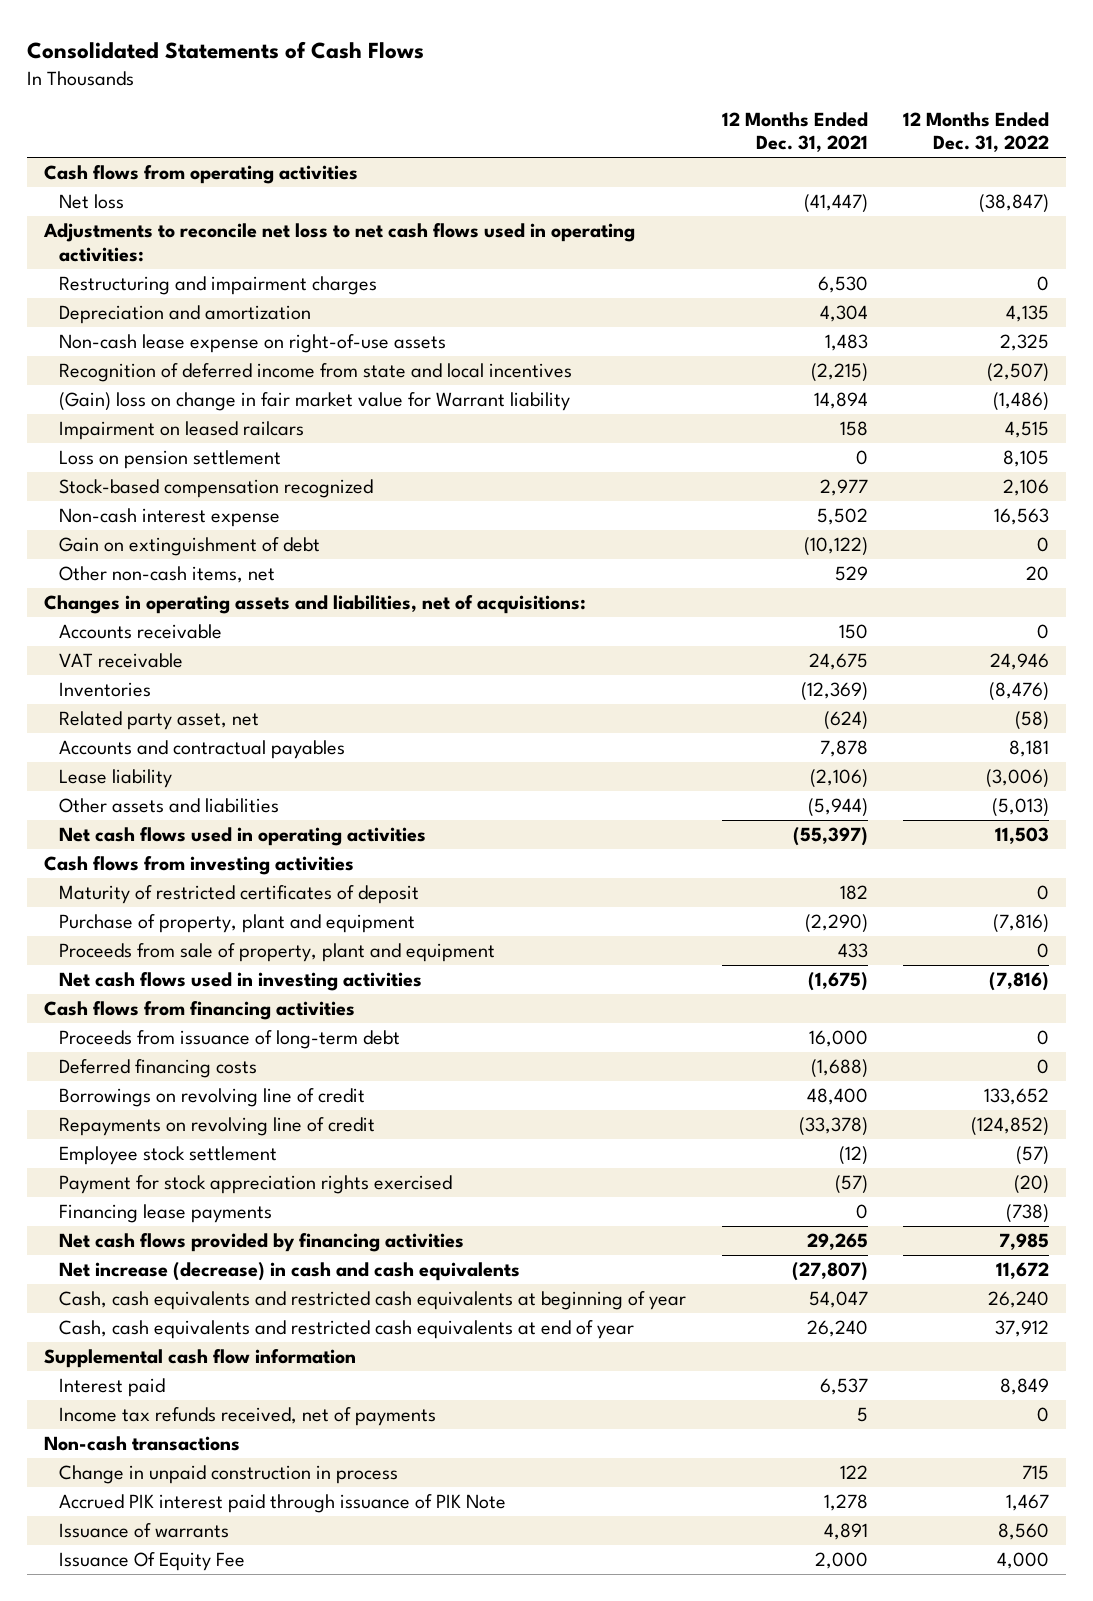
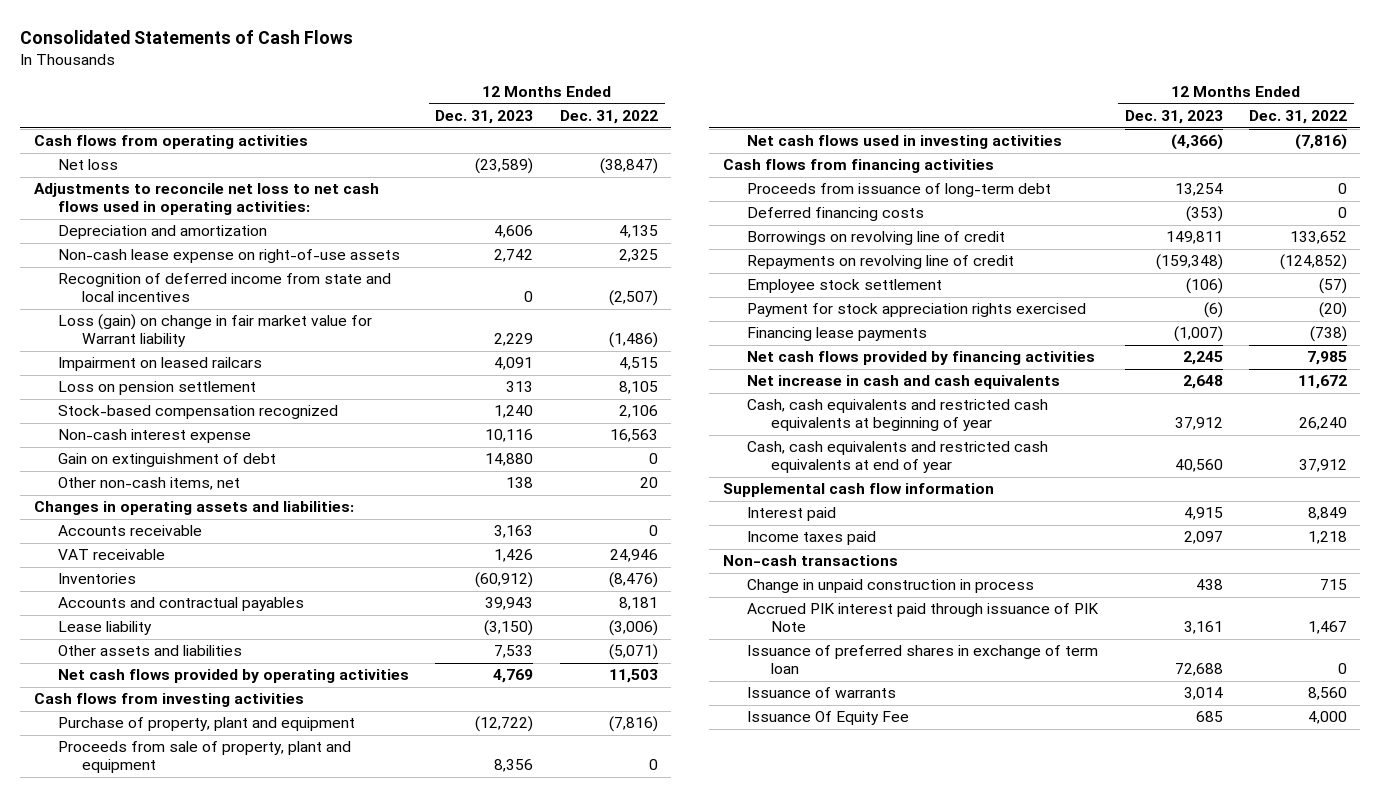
[721,111,868,153] 12 Months Ended Dec. 31, 2021 -> none
none -> [435,110,534,125] Dec. 31, 2023
[59,276,378,296] Restructuring and impairment charges -> none
[59,392,571,412] (Gain) loss on change in fair market value for Warrant liability -> [57,314,372,348] Loss (gain) on change in fair market value for Warrant liability
[44,595,587,615] Changes in operating assets and liabilities, net of acquisitions: -> [33,501,354,516] Changes in operating assets and liabilities:
[59,711,260,731] Related party asset, net -> none
[991,798,1049,818] (5,013) -> [609,644,659,661] (5,071)
[59,827,427,847] Net cash flows used in operating activities -> [57,669,409,684] Net cash flows provided by operating activities
[59,885,420,905] Maturity of restricted certificates of deposit -> none
[59,1262,521,1282] Net increase (decrease) in cash and cash equivalents -> [746,375,1060,390] Net increase in cash and cash equivalents
[59,1407,437,1427] Income tax refunds received, net of payments -> [746,531,876,546] Income taxes paid
[1036,1407,1049,1423] 0 -> [1308,531,1348,545] 1,218
none -> [746,645,1098,675] Issuance of preferred shares in exchange of term loan

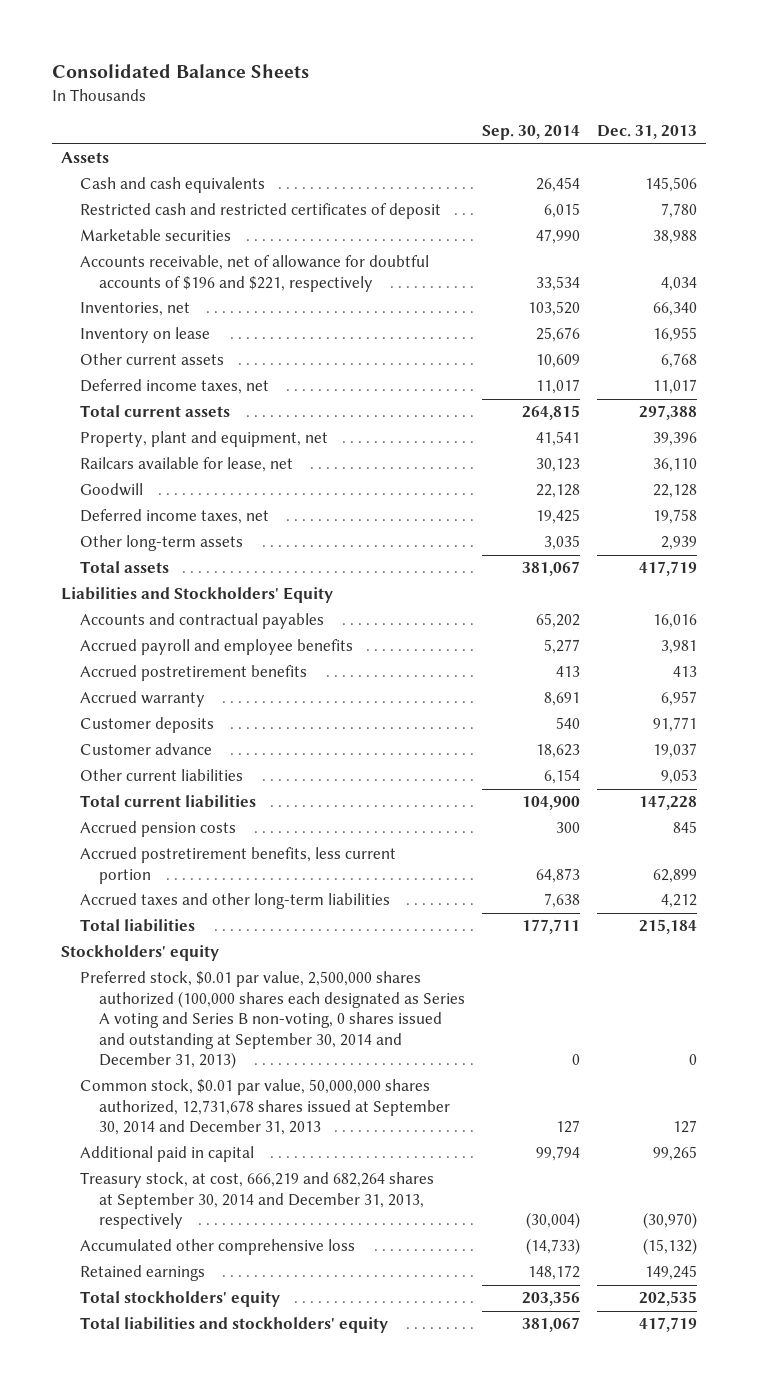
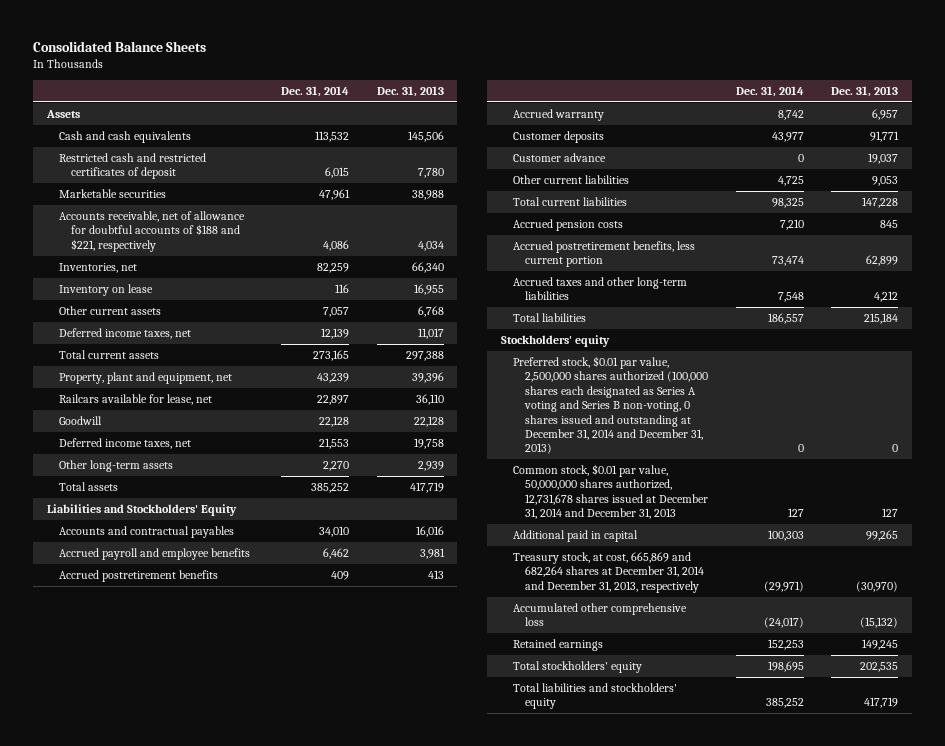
[482,125,581,141] Sep. 30, 2014 -> none
none -> [281,85,350,97] Dec. 31, 2014
[79,255,429,292] Accounts receivable, net of allowance for doubtful accounts of $196 and $221, respectively -> [58,210,245,252] Accounts receivable, net of allowance for doubtful accounts of $188 and $221, respectively
[79,971,466,1070] Preferred stock, $0.01 par value, 2,500,000 shares authorized (100,000 shares each designated as Series A voting and Series B non-voting, 0 shares issued and outstanding at September 30, 2014 and December 31, 2013) -> [513,355,709,455] Preferred stock, $0.01 par value, 2,500,000 shares authorized (100,000 shares each designated as Series A voting and Series B non-voting, 0 shares issued and outstanding at December 31, 2014 and December 31, 2013)
[79,1079,451,1136] Common stock, $0.01 par value, 50,000,000 shares authorized, 12,731,678 shares issued at September 30, 2014 and December 31, 2013 -> [513,463,709,520] Common stock, $0.01 par value, 50,000,000 shares authorized, 12,731,678 shares issued at December 31, 2014 and December 31, 2013
[79,1172,434,1230] Treasury stock, at cost, 666,219 and 682,264 shares at September 30, 2014 and December 31, 2013, respectively -> [513,551,705,593] Treasury stock, at cost, 665,869 and 682,264 shares at December 31, 2014 and December 31, 2013, respectively

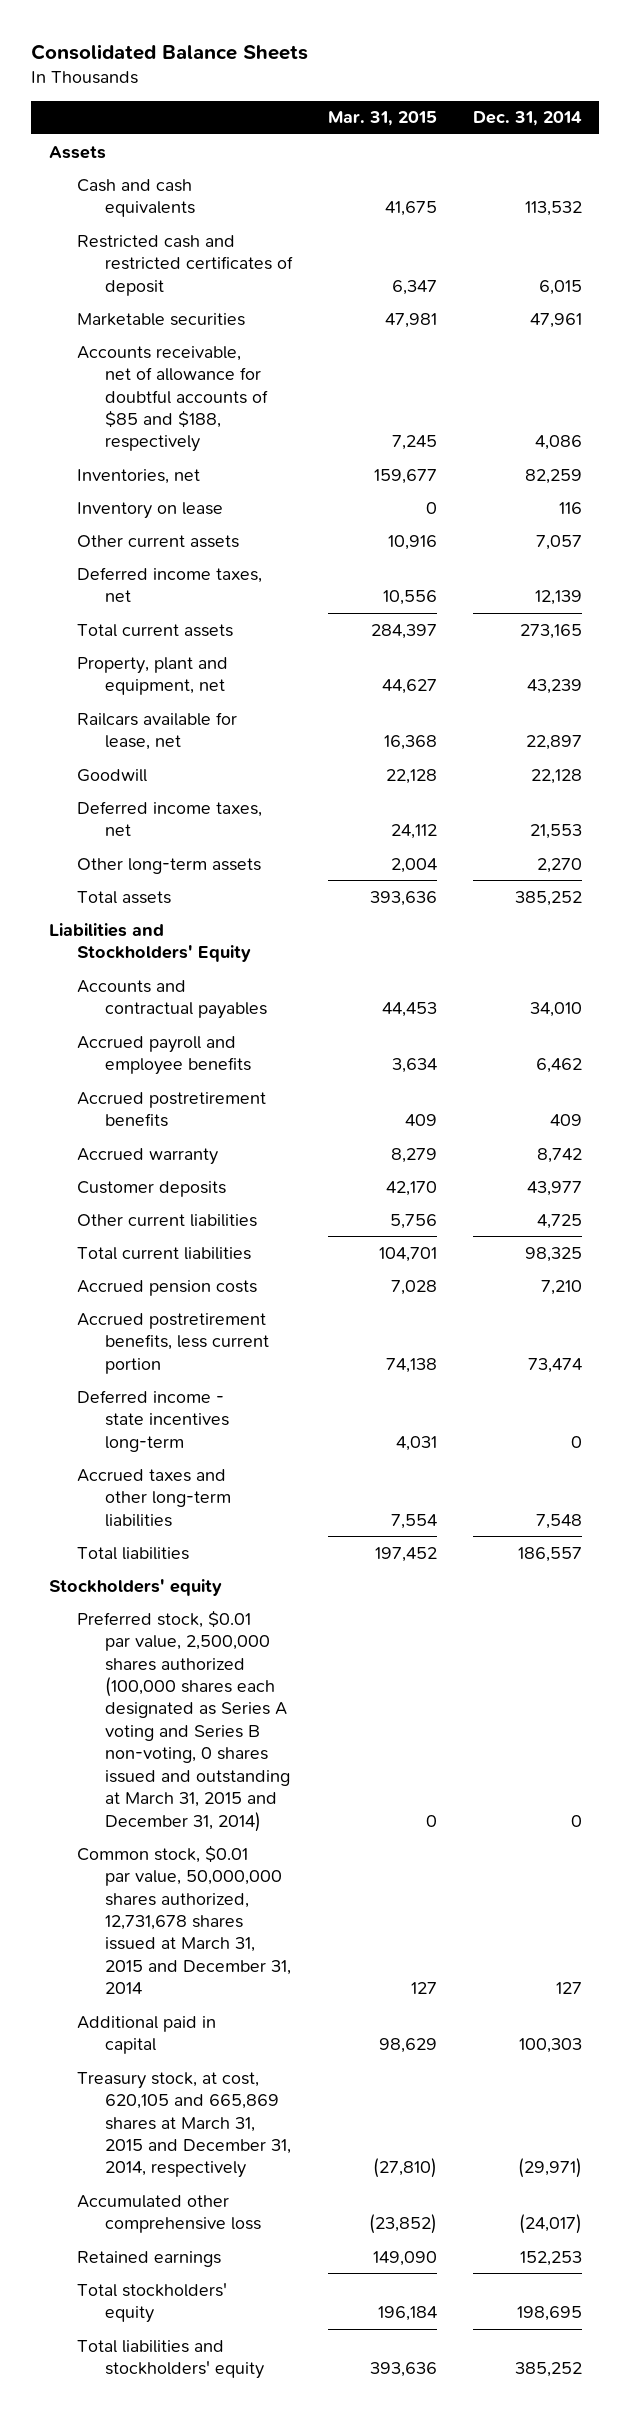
[376,85,444,97] Dec. 31, 2013 -> none
none -> [327,111,437,127] Mar. 31, 2015
[58,210,245,252] Accounts receivable, net of allowance for doubtful accounts of $188 and $221, respectively -> [76,345,269,453] Accounts receivable, net of allowance for doubtful accounts of $85 and $188, respectively
[513,152,607,162] Customer advance -> none
none -> [76,1389,230,1452] Deferred income - state incentives long-term
[513,355,709,455] Preferred stock, $0.01 par value, 2,500,000 shares authorized (100,000 shares each designated as Series A voting and Series B non-voting, 0 shares issued and outstanding at December 31, 2014 and December 31, 2013) -> [76,1609,291,1832] Preferred stock, $0.01 par value, 2,500,000 shares authorized (100,000 shares each designated as Series A voting and Series B non-voting, 0 shares issued and outstanding at March 31, 2015 and December 31, 2014)
[513,463,709,520] Common stock, $0.01 par value, 50,000,000 shares authorized, 12,731,678 shares issued at December 31, 2014 and December 31, 2013 -> [76,1844,292,1995] Common stock, $0.01 par value, 50,000,000 shares authorized, 12,731,678 shares issued at March 31, 2015 and December 31, 2014
[513,551,705,593] Treasury stock, at cost, 665,869 and 682,264 shares at December 31, 2014 and December 31, 2013, respectively -> [76,2071,292,2179] Treasury stock, at cost, 620,105 and 665,869 shares at March 31, 2015 and December 31, 2014, respectively

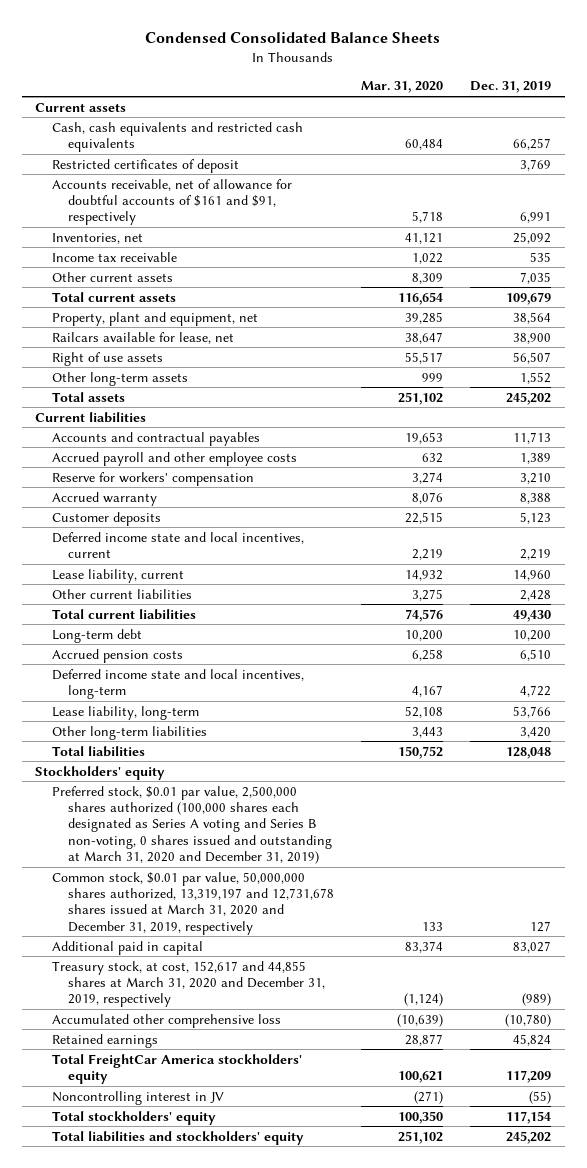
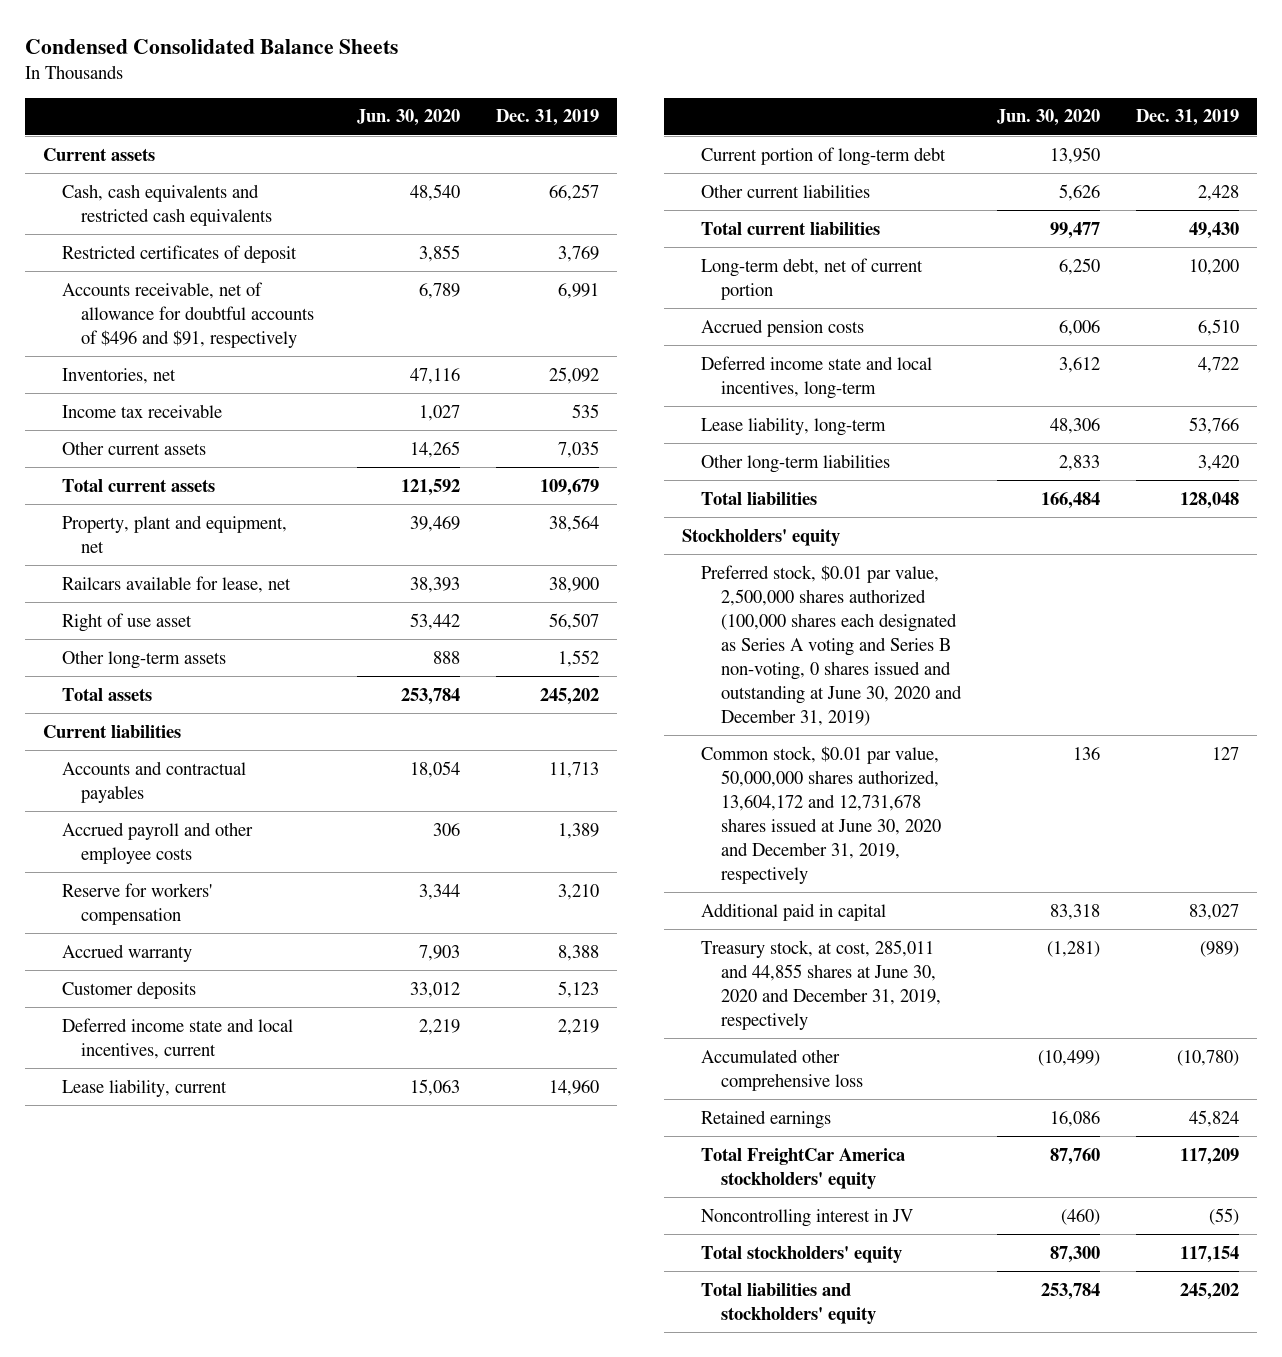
[361,81,444,94] Mar. 31, 2020 -> none
none -> [357,109,461,127] Jun. 30, 2020
[51,178,292,226] Accounts receivable, net of allowance for doubtful accounts of $161 and $91, respectively -> [62,281,315,348] Accounts receivable, net of allowance for doubtful accounts of $496 and $91, respectively
[51,351,163,366] Right of use assets -> [62,612,193,632] Right of use asset
none -> [701,146,947,166] Current portion of long-term debt
[51,628,142,643] Long-term debt -> [701,257,924,300] Long-term debt, net of current portion
[51,785,333,865] Preferred stock, $0.01 par value, 2,500,000 shares authorized (100,000 shares each designated as Series A voting and Series B non-voting, 0 shares issued and outstanding at March 31, 2020 and December 31, 2019) -> [701,564,962,726] Preferred stock, $0.01 par value, 2,500,000 shares authorized (100,000 shares each designated as Series A voting and Series B non-voting, 0 shares issued and outstanding at June 30, 2020 and December 31, 2019)
[51,871,335,935] Common stock, $0.01 par value, 50,000,000 shares authorized, 13,319,197 and 12,731,678 shares issued at March 31, 2020 and December 31, 2019, respectively -> [701,745,941,884] Common stock, $0.01 par value, 50,000,000 shares authorized, 13,604,172 and 12,731,678 shares issued at June 30, 2020 and December 31, 2019, respectively
[51,960,326,1008] Treasury stock, at cost, 152,617 and 44,855 shares at March 31, 2020 and December 31, 2019, respectively -> [701,939,941,1030] Treasury stock, at cost, 285,011 and 44,855 shares at June 30, 2020 and December 31, 2019, respectively

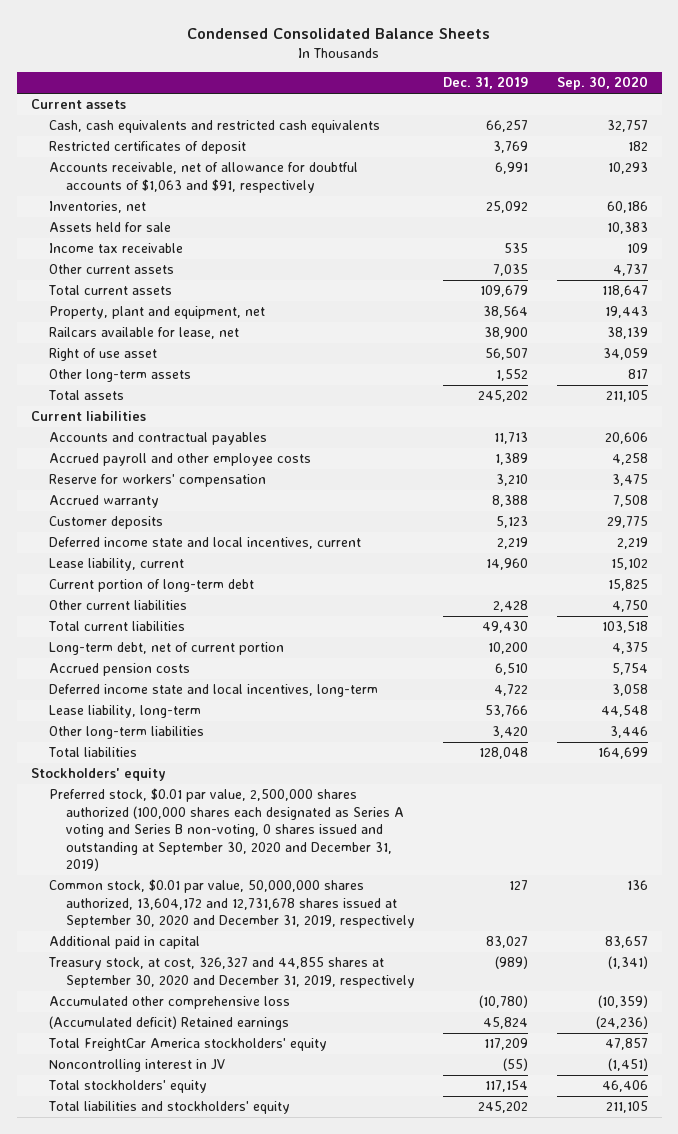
[357,109,461,127] Jun. 30, 2020 -> none
none -> [556,76,648,91] Sep. 30, 2020
[62,281,315,348] Accounts receivable, net of allowance for doubtful accounts of $496 and $91, respectively -> [48,162,358,193] Accounts receivable, net of allowance for doubtful accounts of $1,063 and $91, respectively
none -> [48,222,171,233] Assets held for sale
[701,564,962,726] Preferred stock, $0.01 par value, 2,500,000 shares authorized (100,000 shares each designated as Series A voting and Series B non-voting, 0 shares issued and outstanding at June 30, 2020 and December 31, 2019) -> [48,788,405,871] Preferred stock, $0.01 par value, 2,500,000 shares authorized (100,000 shares each designated as Series A voting and Series B non-voting, 0 shares issued and outstanding at September 30, 2020 and December 31, 2019)
[701,745,941,884] Common stock, $0.01 par value, 50,000,000 shares authorized, 13,604,172 and 12,731,678 shares issued at June 30, 2020 and December 31, 2019, respectively -> [48,879,416,929] Common stock, $0.01 par value, 50,000,000 shares authorized, 13,604,172 and 12,731,678 shares issued at September 30, 2020 and December 31, 2019, respectively
[701,939,941,1030] Treasury stock, at cost, 285,011 and 44,855 shares at June 30, 2020 and December 31, 2019, respectively -> [47,957,416,988] Treasury stock, at cost, 326,327 and 44,855 shares at September 30, 2020 and December 31, 2019, respectively
[701,1109,832,1129] Retained earnings -> [48,1016,289,1031] (Accumulated deficit) Retained earnings

